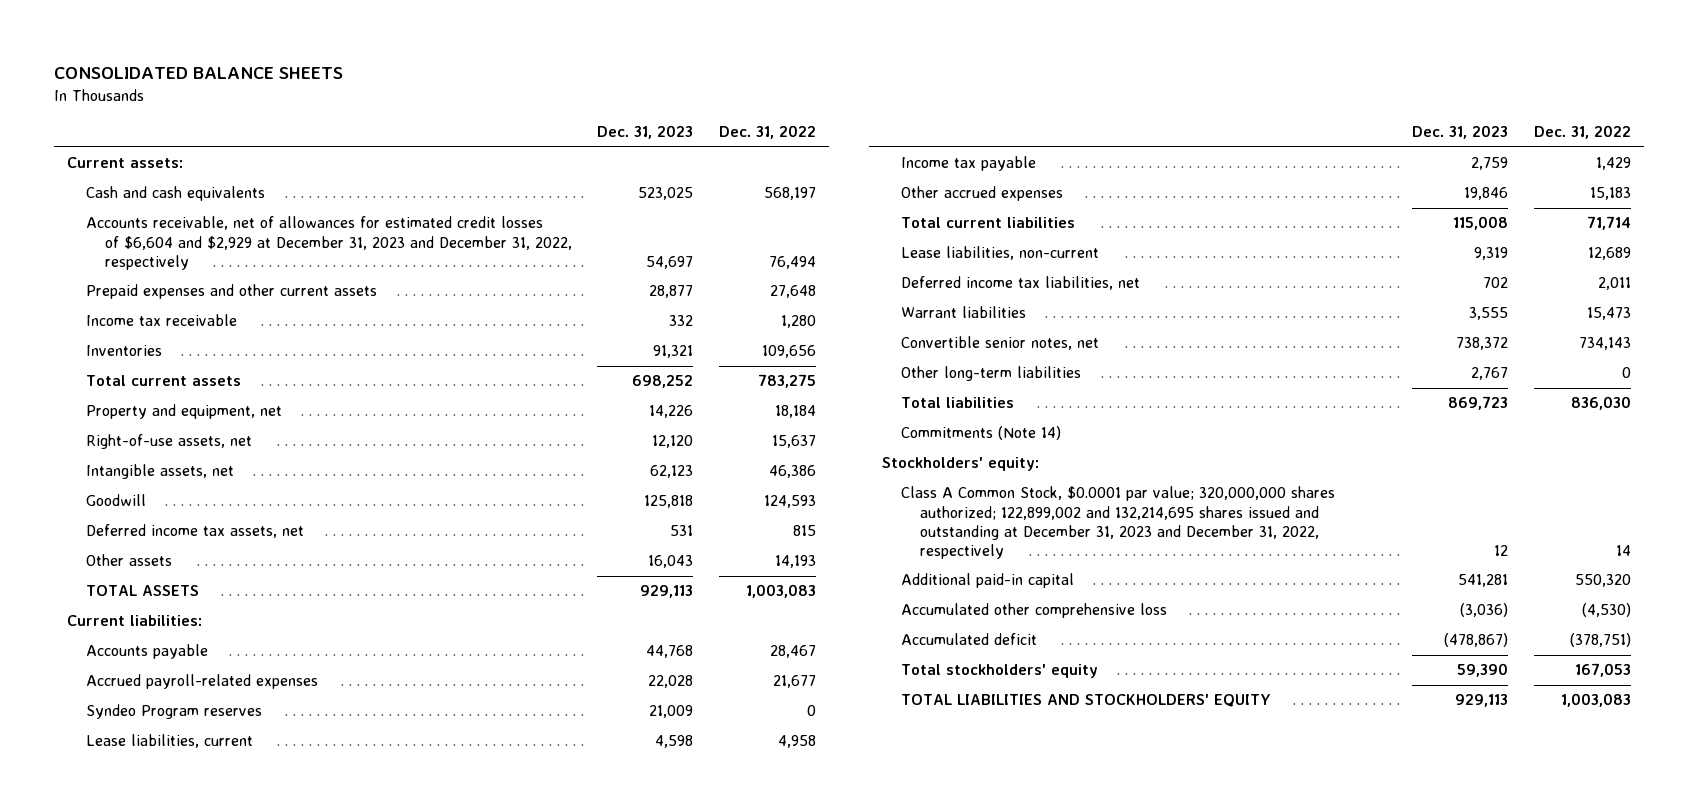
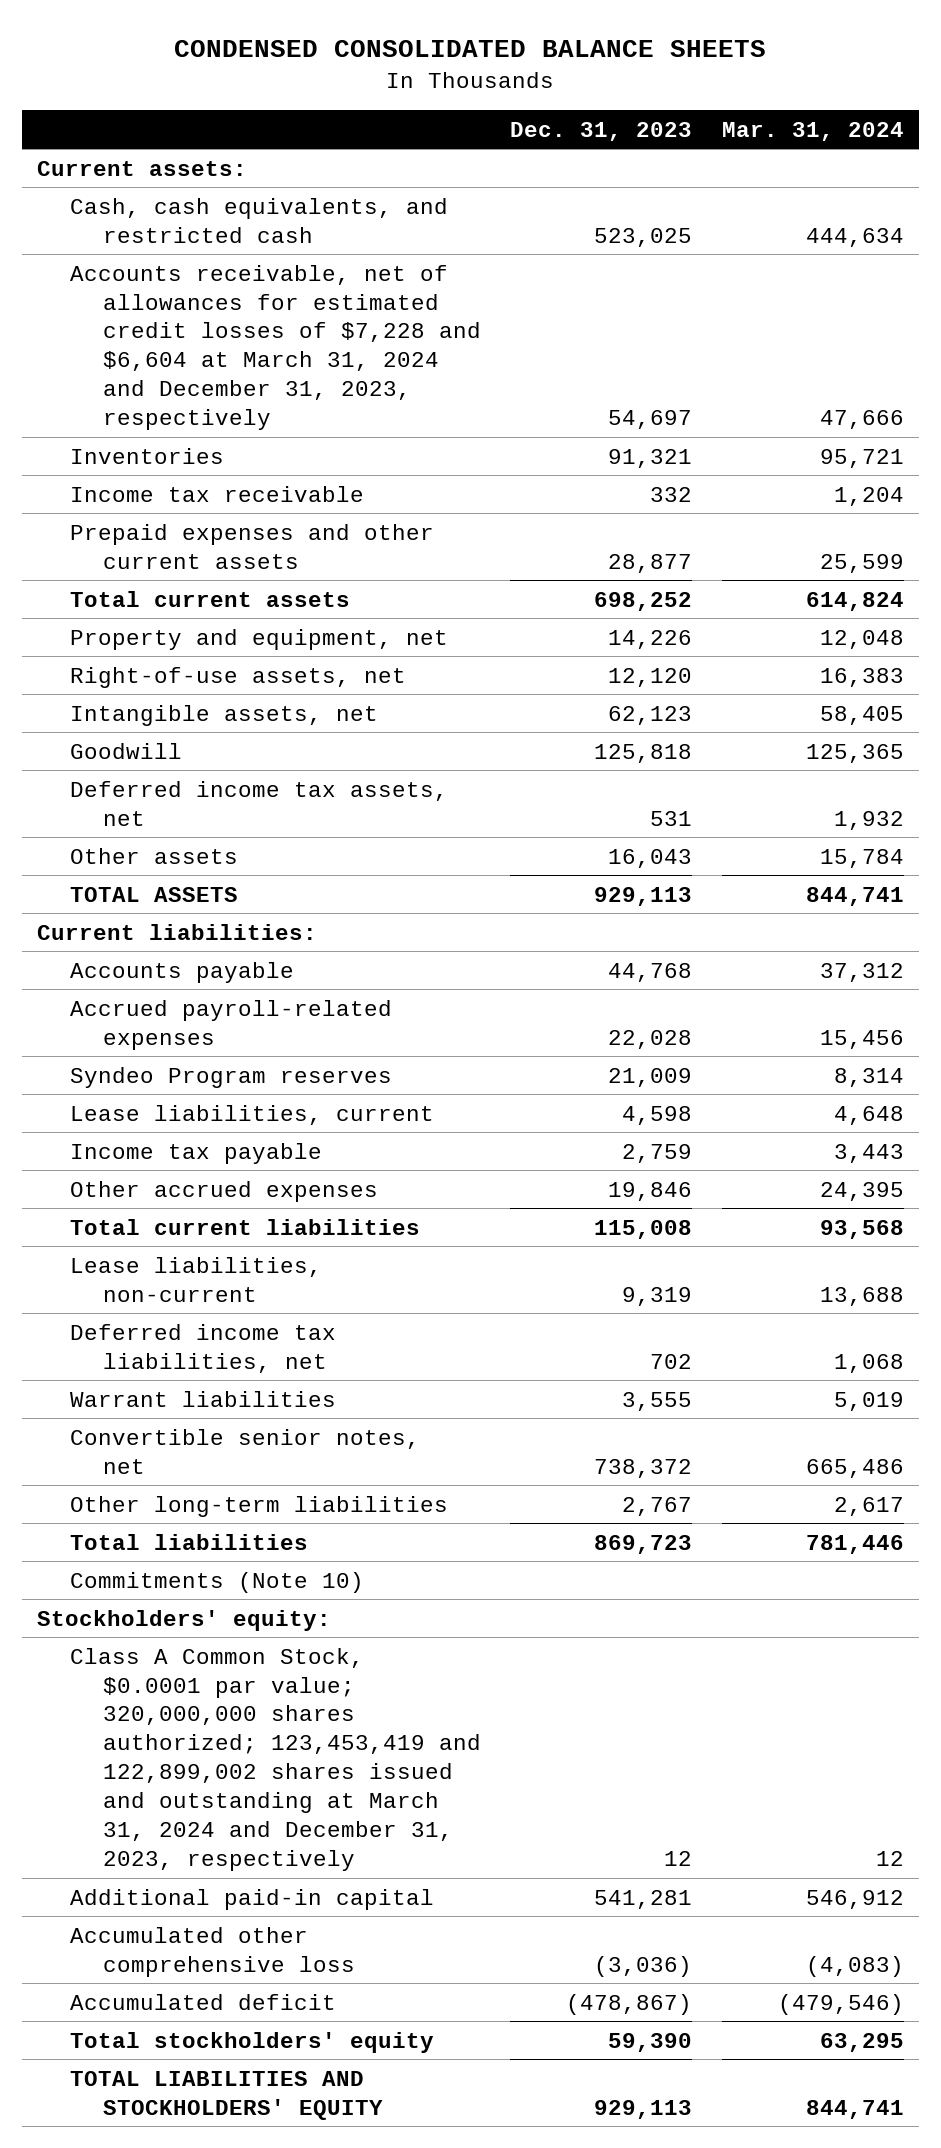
[53,66,343,79] CONSOLIDATED BALANCE SHEETS -> [174,39,767,57] CONDENSED CONSOLIDATED BALANCE SHEETS
[718,125,816,140] Dec. 31, 2022 -> none
none -> [722,121,905,141] Mar. 31, 2024
[85,186,265,202] Cash and cash equivalents -> [69,197,448,243] Cash, cash equivalents, and restricted cash
[85,216,572,270] Accounts receivable, net of allowances for estimated credit losses of $6,604 and $2,929 at December 31, 2023 and December 31, 2022, respectively -> [69,264,481,431] Accounts receivable, net of allowances for estimated credit losses of $7,228 and $6,604 at March 31, 2024 and December 31, 2023, respectively
[85,314,237,327] Income tax receivable -> [69,485,364,502] Income tax receivable
[85,284,377,300] Prepaid expenses and other current assets -> [69,523,434,569] Prepaid expenses and other current assets
[900,426,1061,441] Commitments (Note 14) -> [69,1571,364,1593] Commitments (Note 10)
[900,486,1335,559] Class A Common Stock, $0.0001 par value; 320,000,000 shares authorized; 122,899,002 and 132,214,695 shares issued and outstanding at December 31, 2023 and December 31, 2022, respectively -> [69,1647,481,1872] Class A Common Stock, $0.0001 par value; 320,000,000 shares authorized; 123,453,419 and 122,899,002 shares issued and outstanding at March 31, 2024 and December 31, 2023, respectively

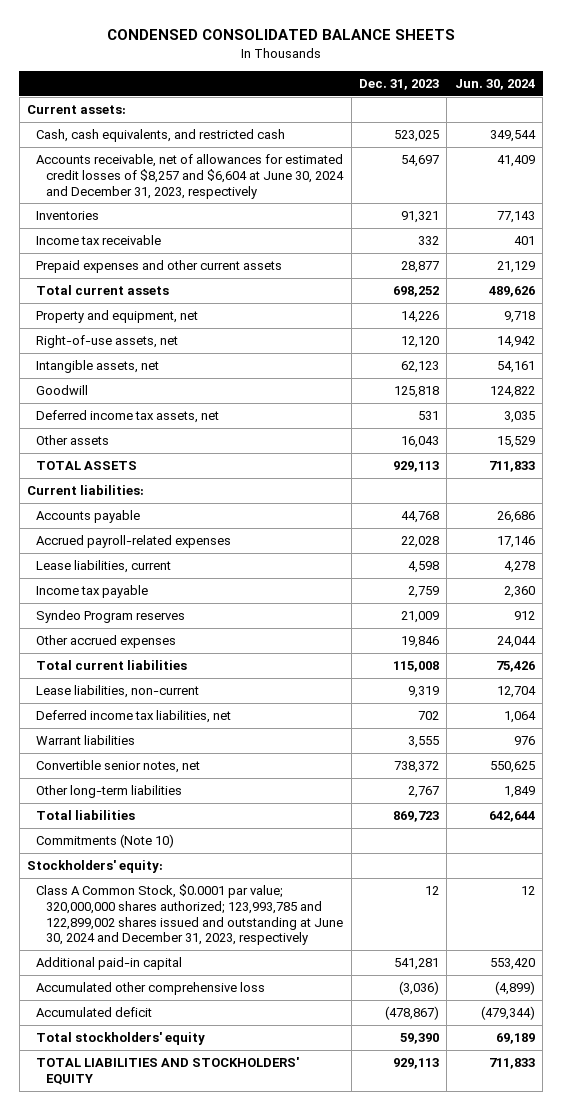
[722,121,905,141] Mar. 31, 2024 -> none
none -> [454,78,535,90] Jun. 30, 2024
[69,264,481,431] Accounts receivable, net of allowances for estimated credit losses of $7,228 and $6,604 at March 31, 2024 and December 31, 2023, respectively -> [36,154,344,199] Accounts receivable, net of allowances for estimated credit losses of $8,257 and $6,604 at June 30, 2024 and December 31, 2023, respectively
[69,1066,392,1088] Syndeo Program reserves -> [36,610,186,624] Syndeo Program reserves
[69,1647,481,1872] Class A Common Stock, $0.0001 par value; 320,000,000 shares authorized; 123,453,419 and 122,899,002 shares issued and outstanding at March 31, 2024 and December 31, 2023, respectively -> [36,884,343,946] Class A Common Stock, $0.0001 par value; 320,000,000 shares authorized; 123,993,785 and 122,899,002 shares issued and outstanding at June 30, 2024 and December 31, 2023, respectively

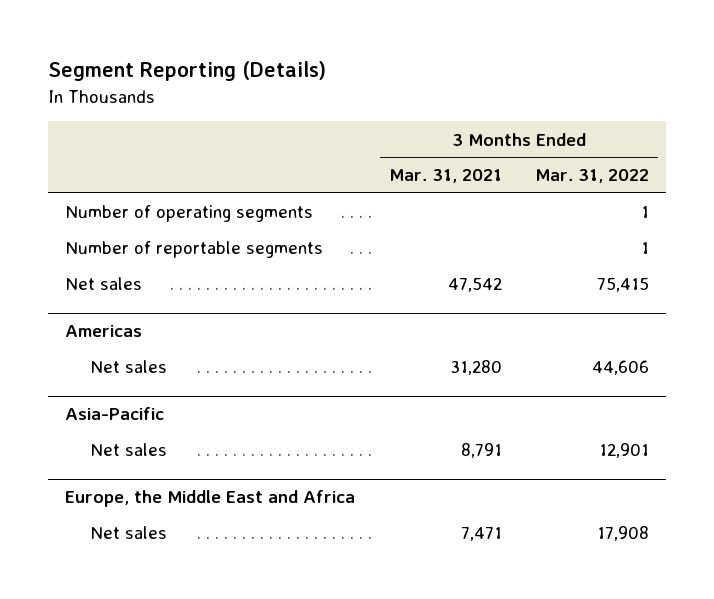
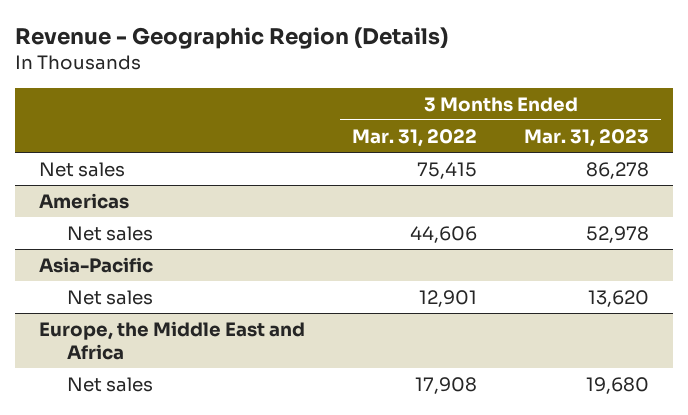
[48,61,327,82] Segment Reporting (Details) -> [15,27,449,50] Revenue - Geographic Region (Details)
[388,169,502,184] Mar. 31, 2021 -> none
none -> [524,128,650,147] Mar. 31, 2023
[65,205,314,223] Number of operating segments -> none
[65,241,324,259] Number of reportable segments -> none

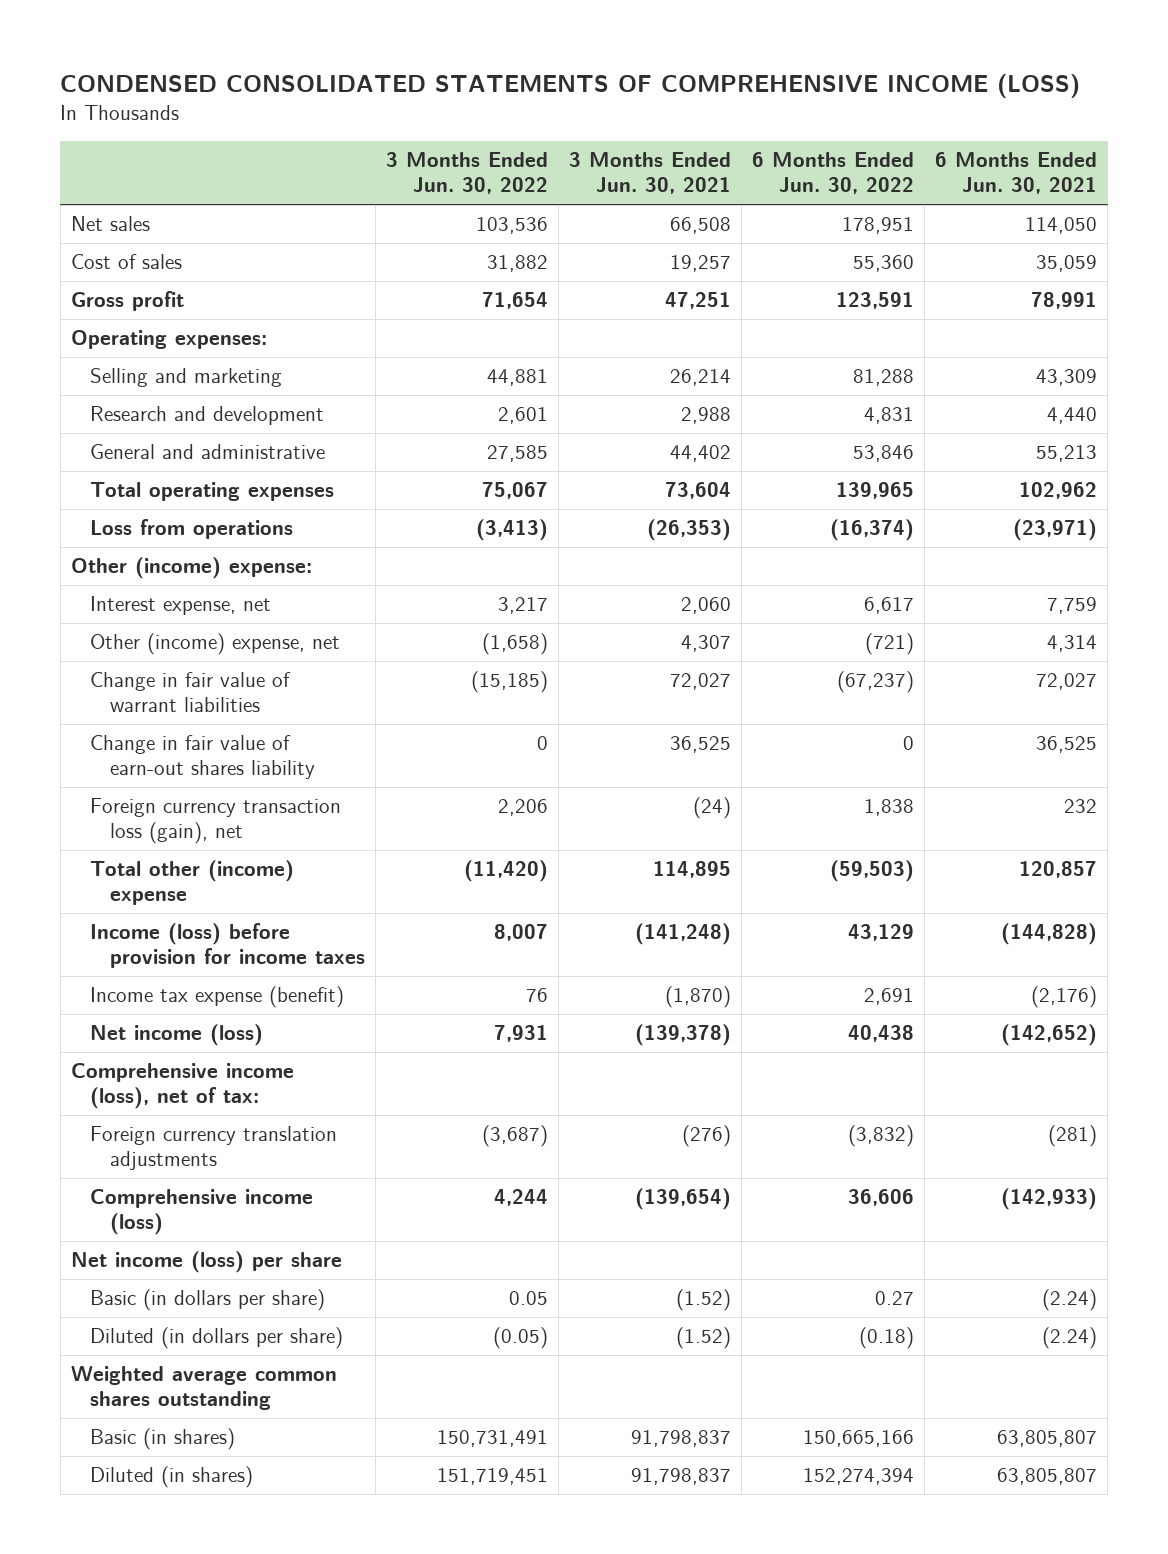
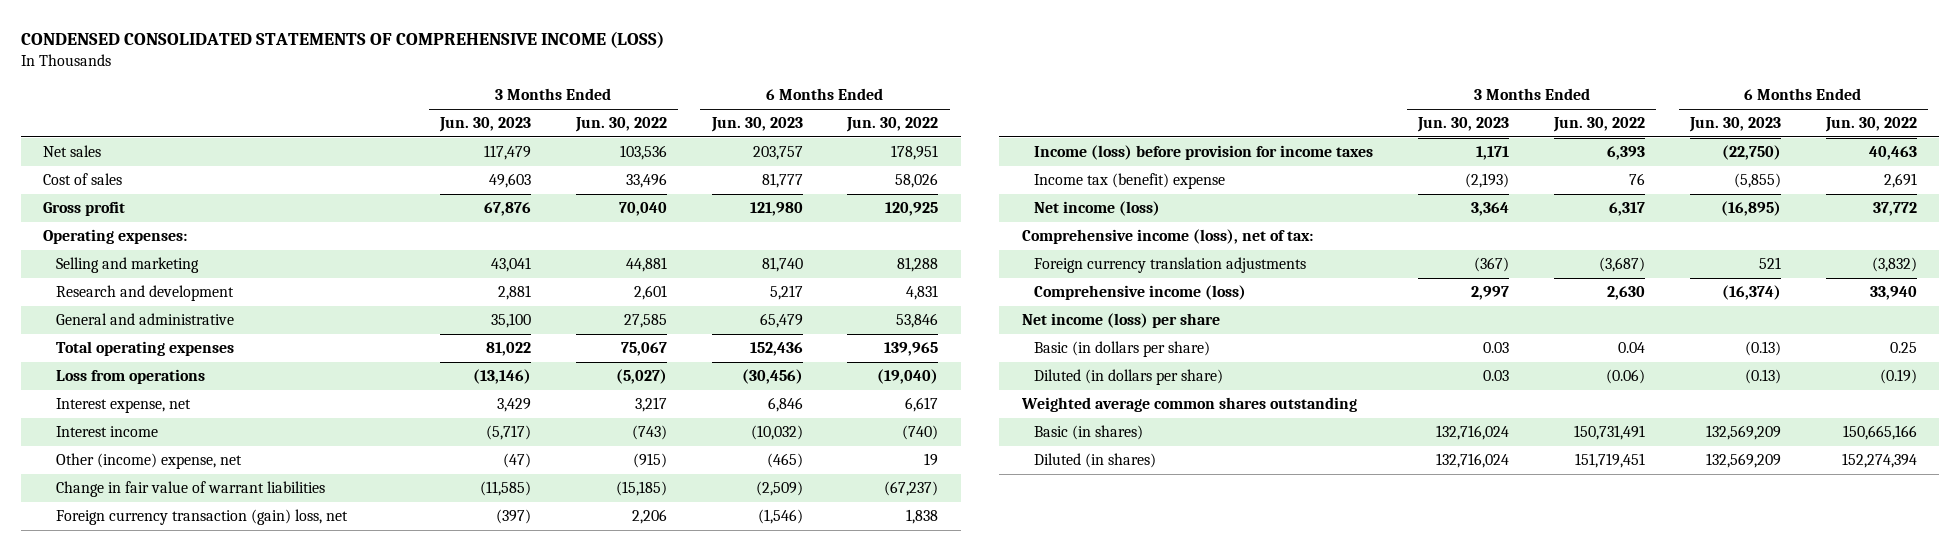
[568,152,731,195] 3 Months Ended Jun. 30, 2021 -> none
[935,152,1098,195] 6 Months Ended Jun. 30, 2021 -> none
none -> [438,117,531,133] Jun. 30, 2023
none -> [710,117,803,133] Jun. 30, 2023
[486,255,548,273] 31,882 -> [625,173,667,189] 33,496
[852,255,914,273] 55,360 -> [895,173,939,189] 58,026
[481,292,548,310] 71,654 -> [618,202,667,217] 70,040
[835,292,914,310] 123,591 -> [885,202,939,217] 120,925
[70,557,312,580] Other (income) expense: -> none
[475,519,548,542] (3,413) -> [615,369,667,385] (5,027)
[829,519,914,542] (16,374) -> [877,369,939,385] (19,040)
none -> [55,426,158,438] Interest income
[481,633,548,656] (1,658) -> [632,453,667,469] (915)
[864,633,914,656] (721) -> [924,453,939,467] 19
[90,735,315,780] Change in fair value of earn-out shares liability -> none
[90,860,295,906] Total other (income) expense -> none
[90,798,342,845] Foreign currency transaction loss (gain), net -> [55,509,348,526] Foreign currency transaction (gain) loss, net
[493,924,548,942] 8,007 -> [1607,146,1646,161] 6,393
[847,924,914,942] 43,129 -> [1868,146,1917,161] 40,463
[90,986,345,1009] Income tax expense (benefit) -> [1034,173,1226,190] Income tax (benefit) expense
[493,1025,548,1043] 7,931 -> [1609,202,1646,217] 6,317
[847,1025,914,1043] 40,438 -> [1872,202,1917,217] 37,772
[493,1189,548,1207] 4,244 -> [1607,286,1646,301] 2,630
[847,1189,914,1207] 36,606 -> [1869,286,1917,301] 33,940
[508,1291,548,1306] 0.05 -> [1618,342,1646,354] 0.04
[874,1291,914,1306] 0.27 -> [1889,342,1917,354] 0.25
[492,1327,548,1350] (0.05) -> [1606,369,1646,385] (0.06)
[858,1327,914,1350] (0.18) -> [1879,369,1917,385] (0.19)

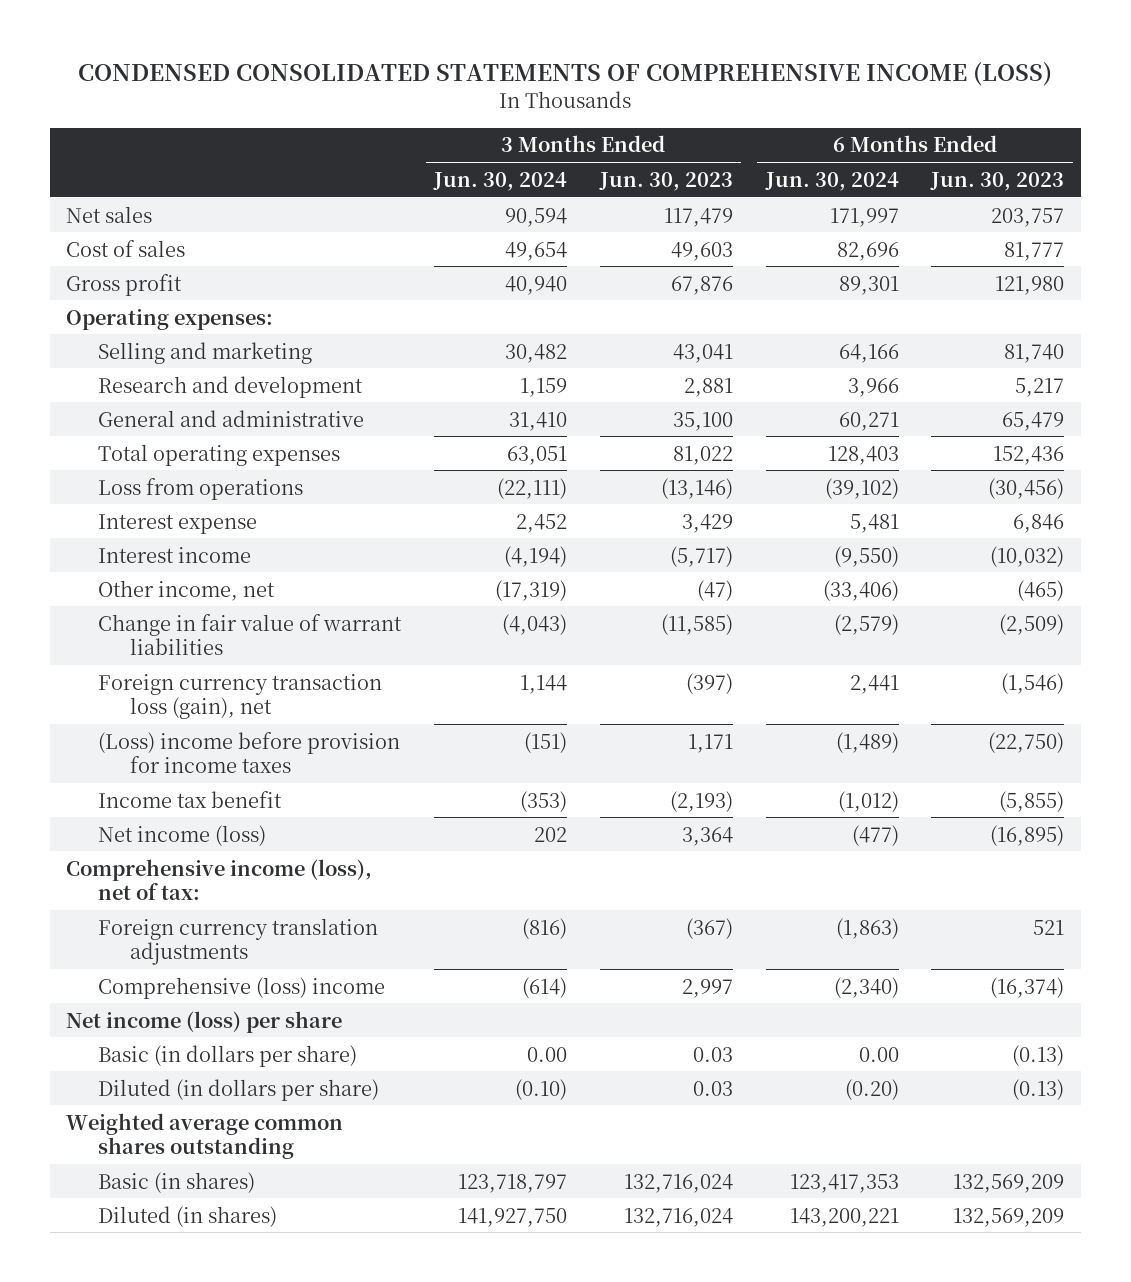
[574,117,667,133] Jun. 30, 2022 -> none
[846,117,939,133] Jun. 30, 2022 -> none
none -> [432,171,567,191] Jun. 30, 2024
none -> [764,171,899,191] Jun. 30, 2024
[55,398,191,414] Interest expense, net -> [97,513,257,534] Interest expense
[55,453,242,470] Other (income) expense, net -> [97,579,275,601] Other income, net
[55,509,348,526] Foreign currency transaction (gain) loss, net -> [97,673,382,720] Foreign currency transaction loss (gain), net
[1034,145,1374,161] Income (loss) before provision for income taxes -> [97,731,400,774] (Loss) income before provision for income taxes
[1034,173,1226,190] Income tax (benefit) expense -> [97,790,282,808] Income tax benefit
[1034,285,1247,301] Comprehensive income (loss) -> [97,976,385,999] Comprehensive (loss) income

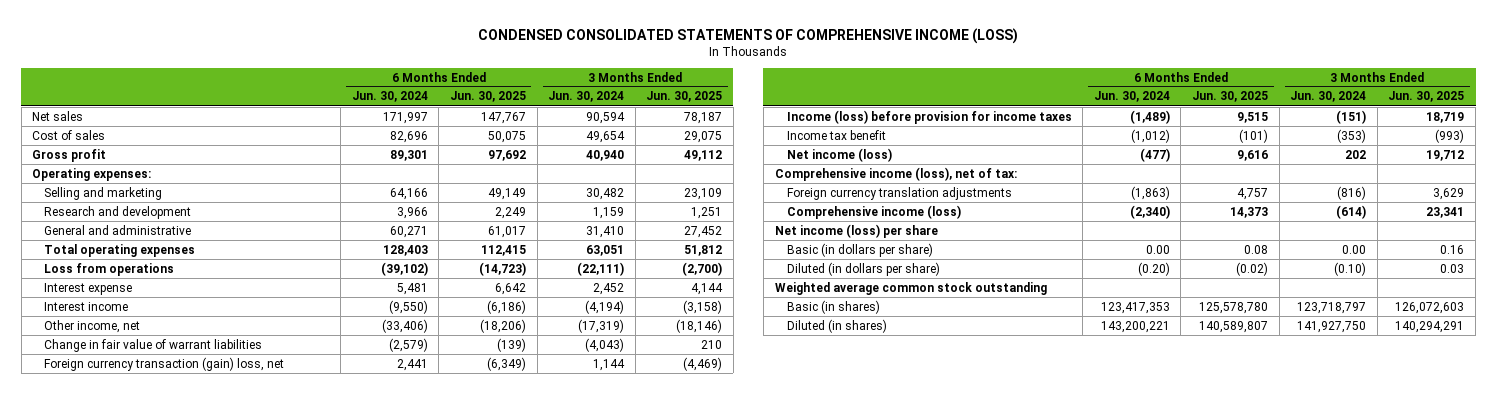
[598,171,733,191] Jun. 30, 2023 -> none
[930,171,1065,191] Jun. 30, 2023 -> none
none -> [449,91,526,103] Jun. 30, 2025
none -> [646,91,723,103] Jun. 30, 2025
[97,673,382,720] Foreign currency transaction loss (gain), net -> [44,356,285,371] Foreign currency transaction (gain) loss, net
[97,731,400,774] (Loss) income before provision for income taxes -> [786,109,1072,124] Income (loss) before provision for income taxes
[97,976,385,999] Comprehensive (loss) income -> [786,204,961,219] Comprehensive income (loss)
[66,1112,344,1160] Weighted average common shares outstanding -> [774,281,1047,295] Weighted average common stock outstanding

